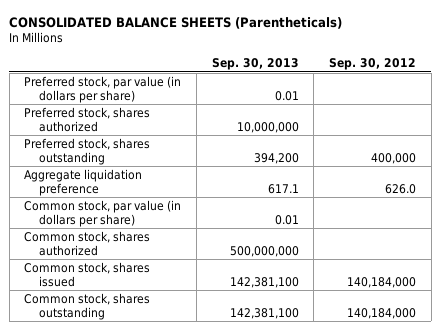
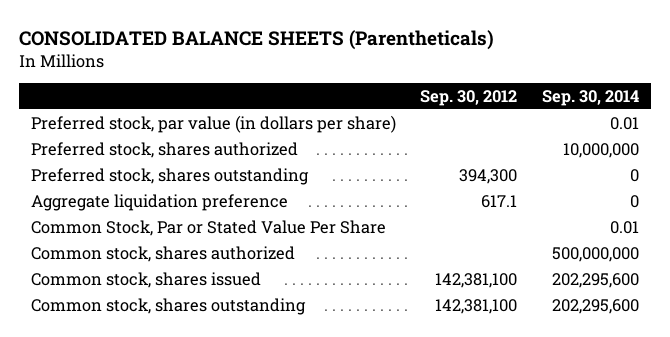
[211,57,299,70] Sep. 30, 2013 -> none
none -> [541,89,639,106] Sep. 30, 2014
[370,152,416,164] 400,000 -> [459,168,518,184] 394,300
[384,183,416,194] 626.0 -> [481,194,518,208] 617.1
[24,200,182,227] Common stock, par value (in dollars per share) -> [31,219,387,236] Common Stock, Par or Stated Value Per Share
[346,276,416,288] 140,184,000 -> [435,272,518,288] 142,381,100
[346,307,416,319] 140,184,000 -> [435,298,518,314] 142,381,100

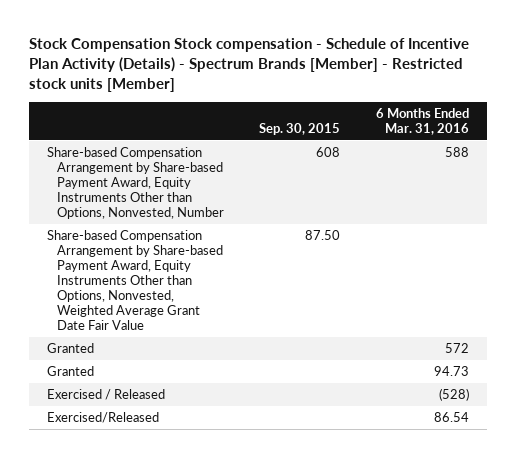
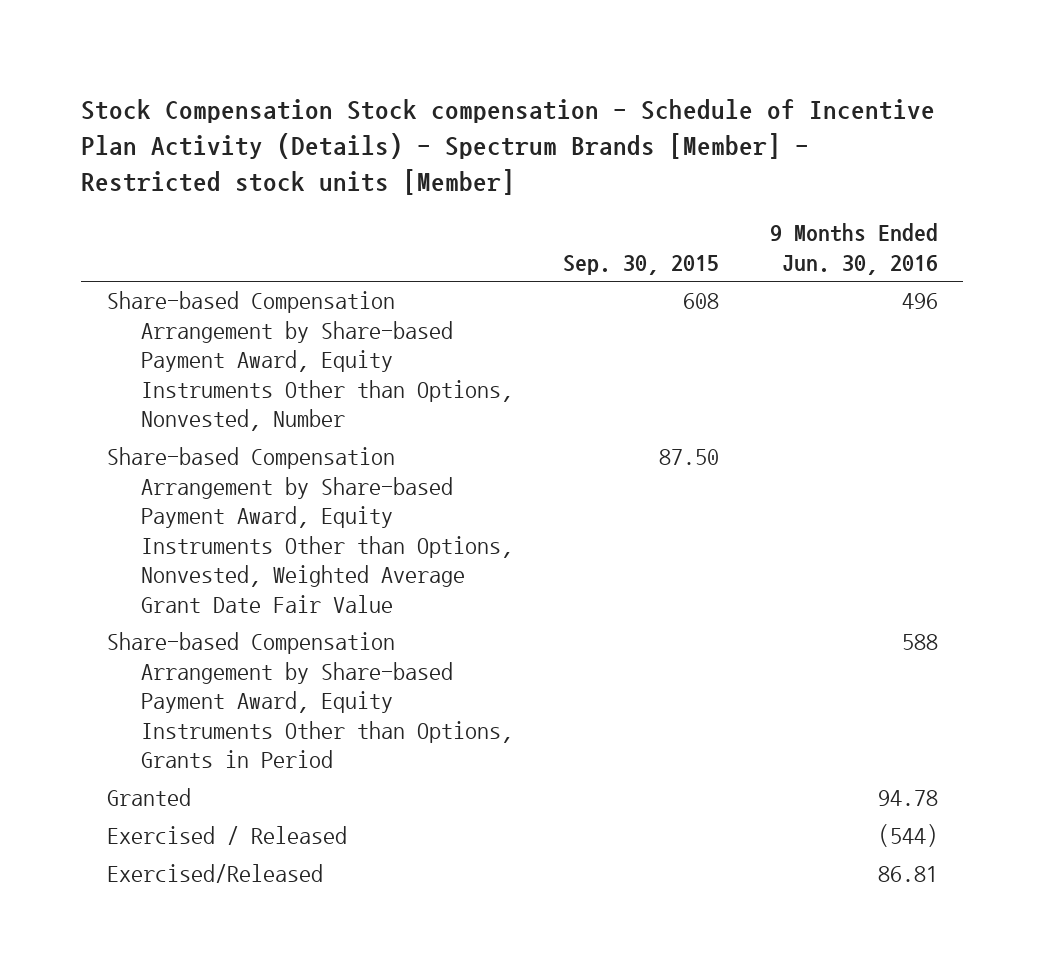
[375,108,469,136] 6 Months Ended Mar. 31, 2016 -> none
none -> [769,223,938,275] 9 Months Ended Jun. 30, 2016
[46,343,94,354] Granted -> [106,632,514,769] Share-based Compensation Arrangement by Share-based Payment Award, Equity Instruments Other than Options, Grants in Period

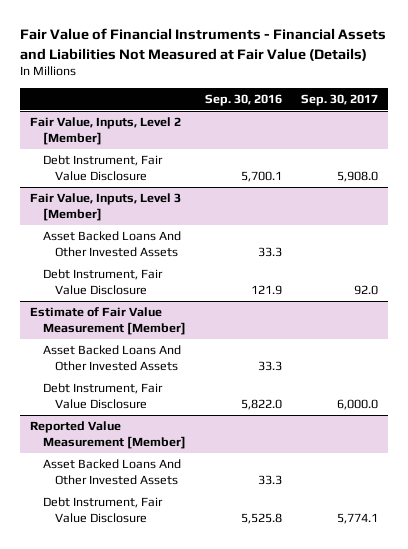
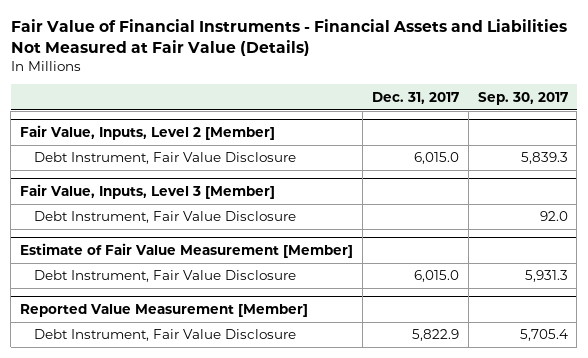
[204,93,282,106] Sep. 30, 2016 -> none
none -> [371,91,459,104] Dec. 31, 2017
[337,170,379,182] 5,908.0 -> [520,152,568,165] 5,839.3
[42,231,181,257] Asset Backed Loans And Other Invested Assets -> none
[42,345,181,371] Asset Backed Loans And Other Invested Assets -> none
[337,398,379,410] 6,000.0 -> [524,270,568,283] 5,931.3
[42,459,181,485] Asset Backed Loans And Other Invested Assets -> none
[337,512,379,524] 5,774.1 -> [519,329,568,342] 5,705.4

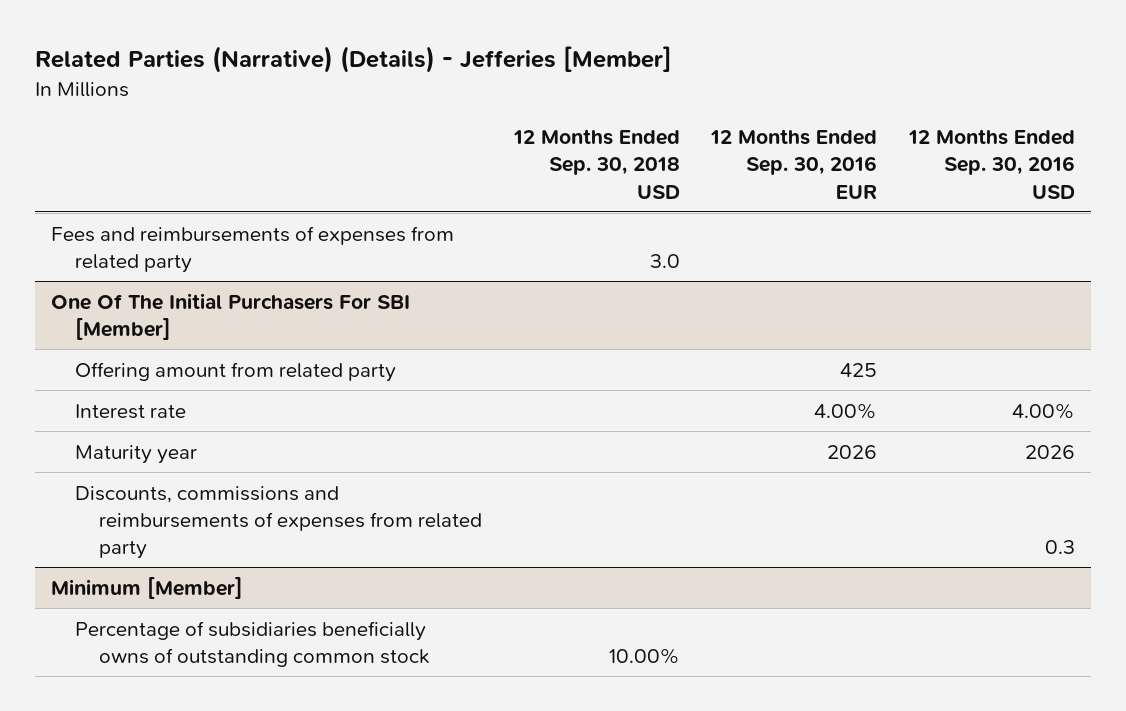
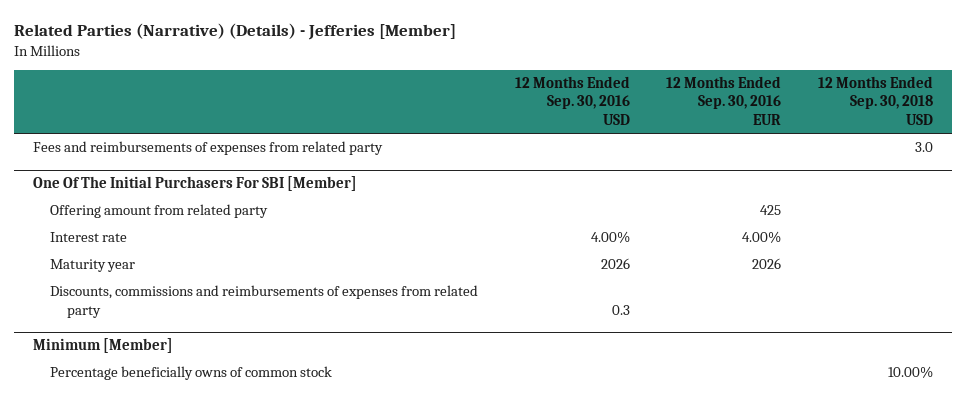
[74,620,430,667] Percentage of subsidiaries beneficially owns of outstanding common stock -> [49,366,332,381] Percentage beneficially owns of common stock

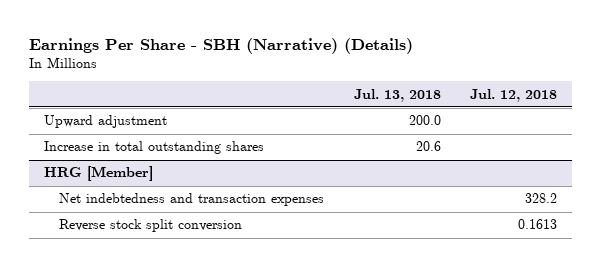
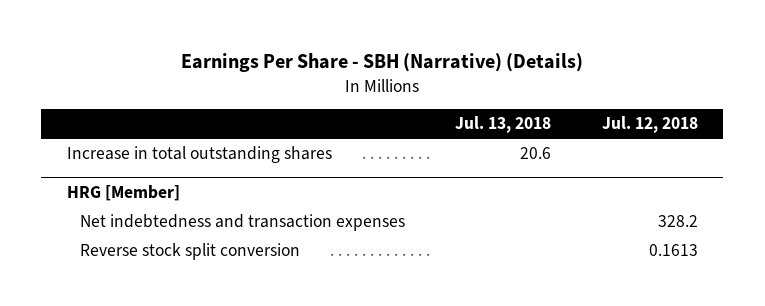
[44,115,168,129] Upward adjustment -> none

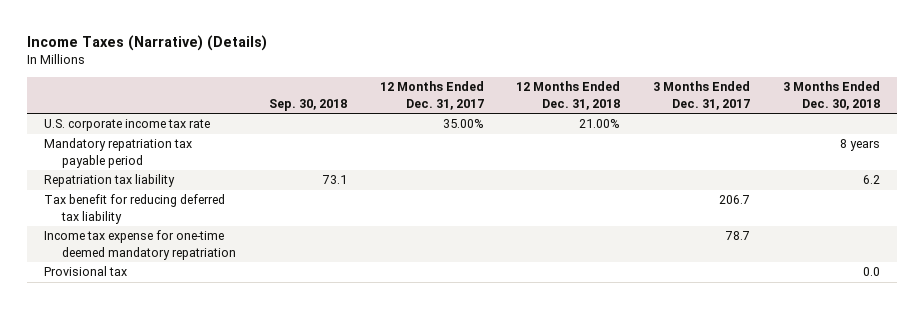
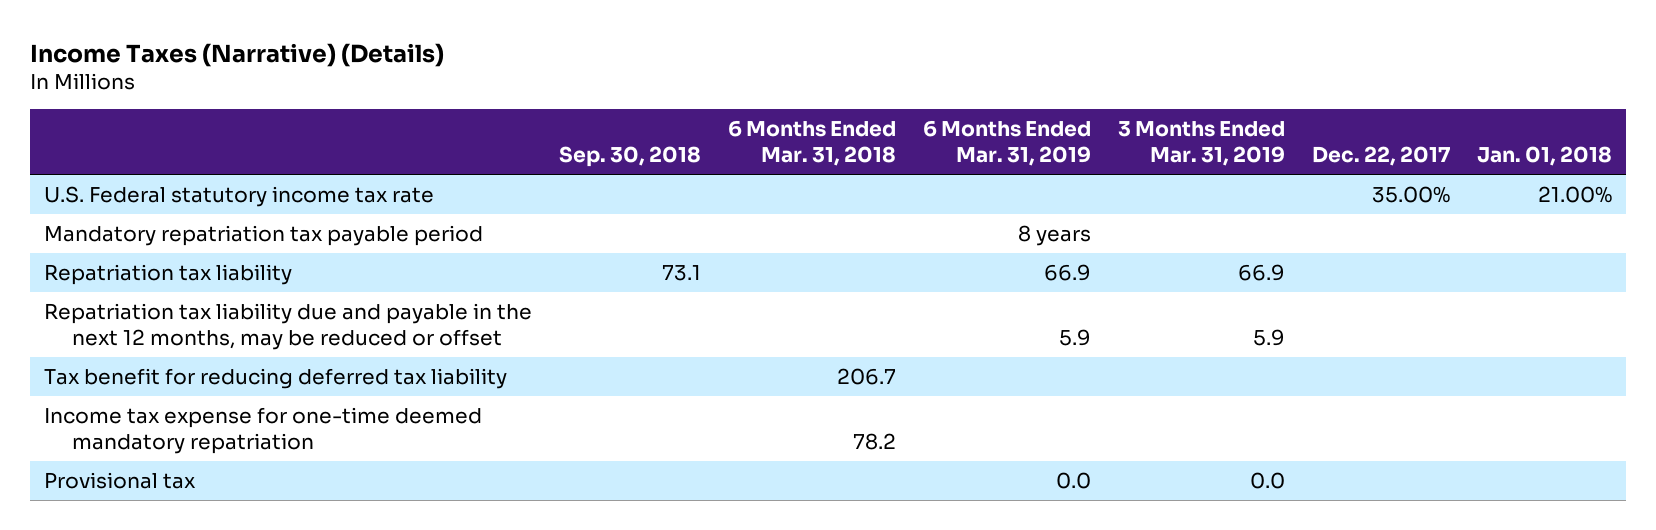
[379,81,484,110] 12 Months Ended Dec. 31, 2017 -> none
[516,81,621,110] 12 Months Ended Dec. 31, 2018 -> none
[653,81,751,110] 3 Months Ended Dec. 31, 2017 -> none
[783,81,881,110] 3 Months Ended Dec. 30, 2018 -> none
none -> [727,120,896,166] 6 Months Ended Mar. 31, 2018
none -> [922,120,1091,166] 6 Months Ended Mar. 31, 2019
none -> [1118,121,1286,166] 3 Months Ended Mar. 31, 2019
none -> [1312,145,1451,166] Dec. 22, 2017
none -> [1477,145,1613,166] Jan. 01, 2018
[43,119,210,132] U.S. corporate income tax rate -> [43,185,434,207] U.S. Federal statutory income tax rate
none -> [43,302,532,350] Repatriation tax liability due and payable in the next 12 months, may be reduced or offset

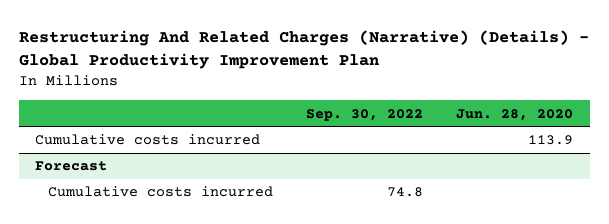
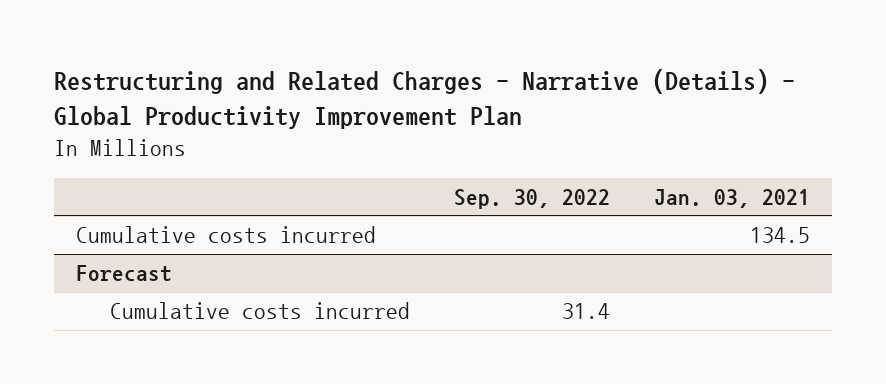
[18,30,589,70] Restructuring And Related Charges (Narrative) (Details) - Global Productivity Improvement Plan -> [53,69,795,130] Restructuring and Related Charges - Narrative (Details) - Global Productivity Improvement Plan
[456,108,574,121] Jun. 28, 2020 -> none
none -> [654,188,811,208] Jan. 03, 2021
[387,187,424,198] 74.8 -> [561,303,610,320] 31.4

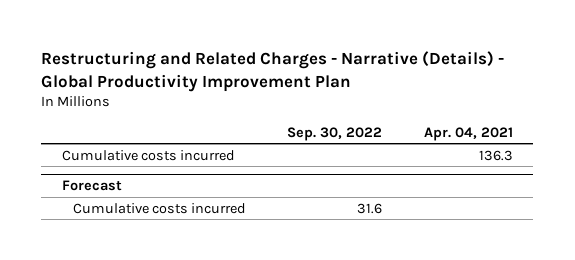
[654,188,811,208] Jan. 03, 2021 -> none
none -> [423,126,513,141] Apr. 04, 2021
[561,303,610,320] 31.4 -> [357,202,383,214] 31.6

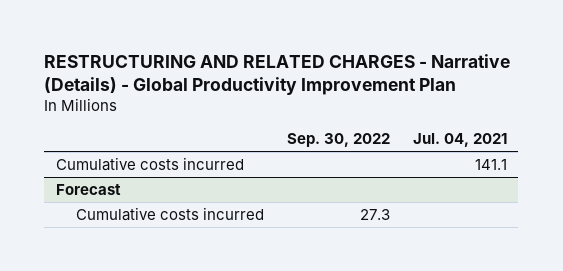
[41,50,505,92] Restructuring and Related Charges - Narrative (Details) - Global Productivity Improvement Plan -> [44,53,511,95] RESTRUCTURING AND RELATED CHARGES - Narrative (Details) - Global Productivity Improvement Plan
[423,126,513,141] Apr. 04, 2021 -> none
none -> [412,133,507,148] Jul. 04, 2021
[357,202,383,214] 31.6 -> [359,209,390,221] 27.3

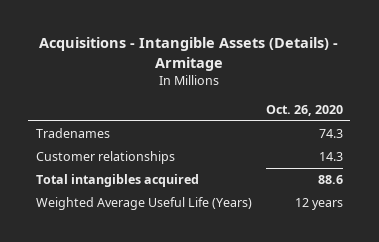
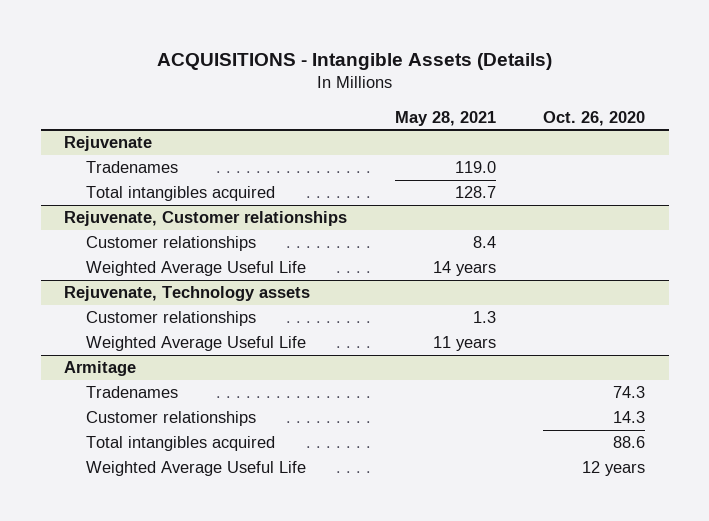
[39,36,339,71] Acquisitions - Intangible Assets (Details) - Armitage -> [156,53,552,71] ACQUISITIONS - Intangible Assets (Details)
none -> [394,110,496,126] May 28, 2021
none -> [64,135,153,151] Rejuvenate
none -> [86,160,179,173] Tradenames
none -> [86,185,276,201] Total intangibles acquired
none -> [64,210,348,226] Rejuvenate, Customer relationships
none -> [86,235,257,251] Customer relationships
none -> [86,260,307,276] Weighted Average Useful Life
none -> [64,285,311,301] Rejuvenate, Technology assets
none -> [86,310,257,326] Customer relationships
none -> [86,335,307,351] Weighted Average Useful Life
none -> [64,360,137,376] Armitage
[35,197,252,211] Weighted Average Useful Life (Years) -> [86,460,307,476] Weighted Average Useful Life

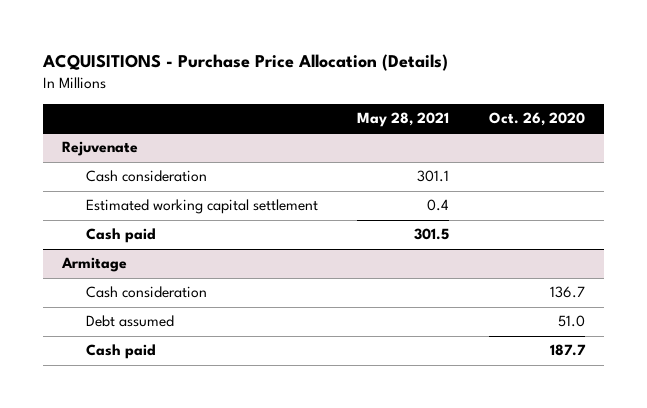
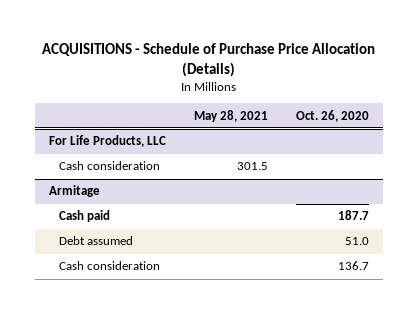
[41,54,448,72] ACQUISITIONS - Purchase Price Allocation (Details) -> [41,43,375,77] ACQUISITIONS - Schedule of Purchase Price Allocation (Details)
[86,199,319,215] Estimated working capital settlement -> none
[86,228,157,244] Cash paid -> none
[62,141,139,157] Rejuvenate -> [48,135,166,148] For Life Products, LLC
[417,170,450,183] 301.1 -> [236,162,268,171] 301.5
[86,315,175,328] Debt assumed -> [58,236,133,246] Debt assumed
[86,286,208,299] Cash consideration -> [58,261,160,271] Cash consideration

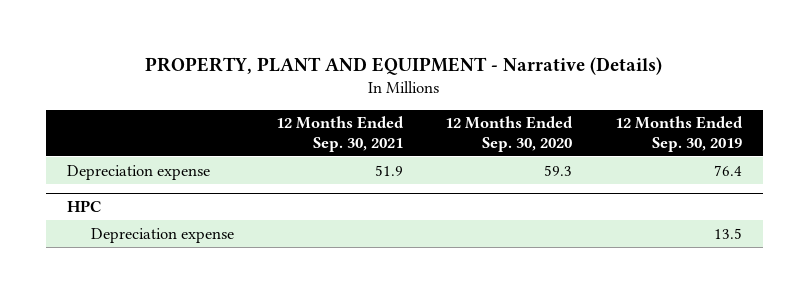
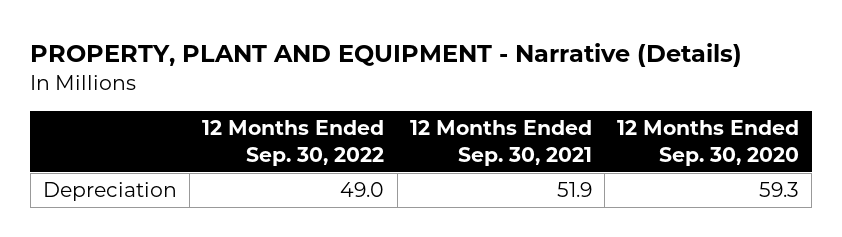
[614,116,743,152] 12 Months Ended Sep. 30, 2019 -> none
none -> [202,120,385,167] 12 Months Ended Sep. 30, 2022
[66,200,102,213] HPC -> none
[90,227,234,243] Depreciation expense -> none
[66,164,210,180] Depreciation expense -> [42,182,177,202] Depreciation

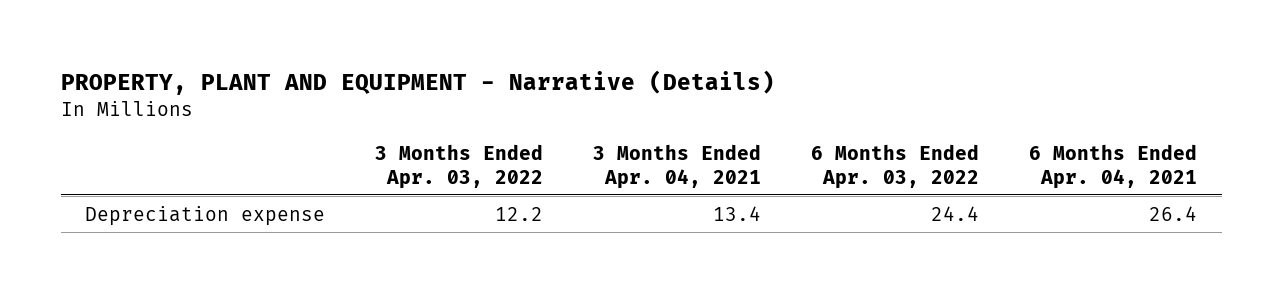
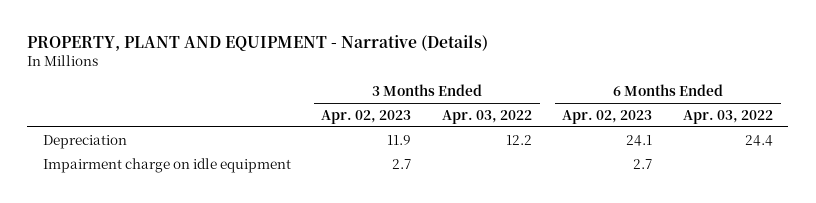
[593,143,762,189] 3 Months Ended Apr. 04, 2021 -> none
[1028,143,1197,189] 6 Months Ended Apr. 04, 2021 -> none
none -> [321,109,412,124] Apr. 02, 2023
none -> [562,109,653,124] Apr. 02, 2023
[85,205,326,226] Depreciation expense -> [42,134,127,149] Depreciation
none -> [42,157,291,173] Impairment charge on idle equipment

